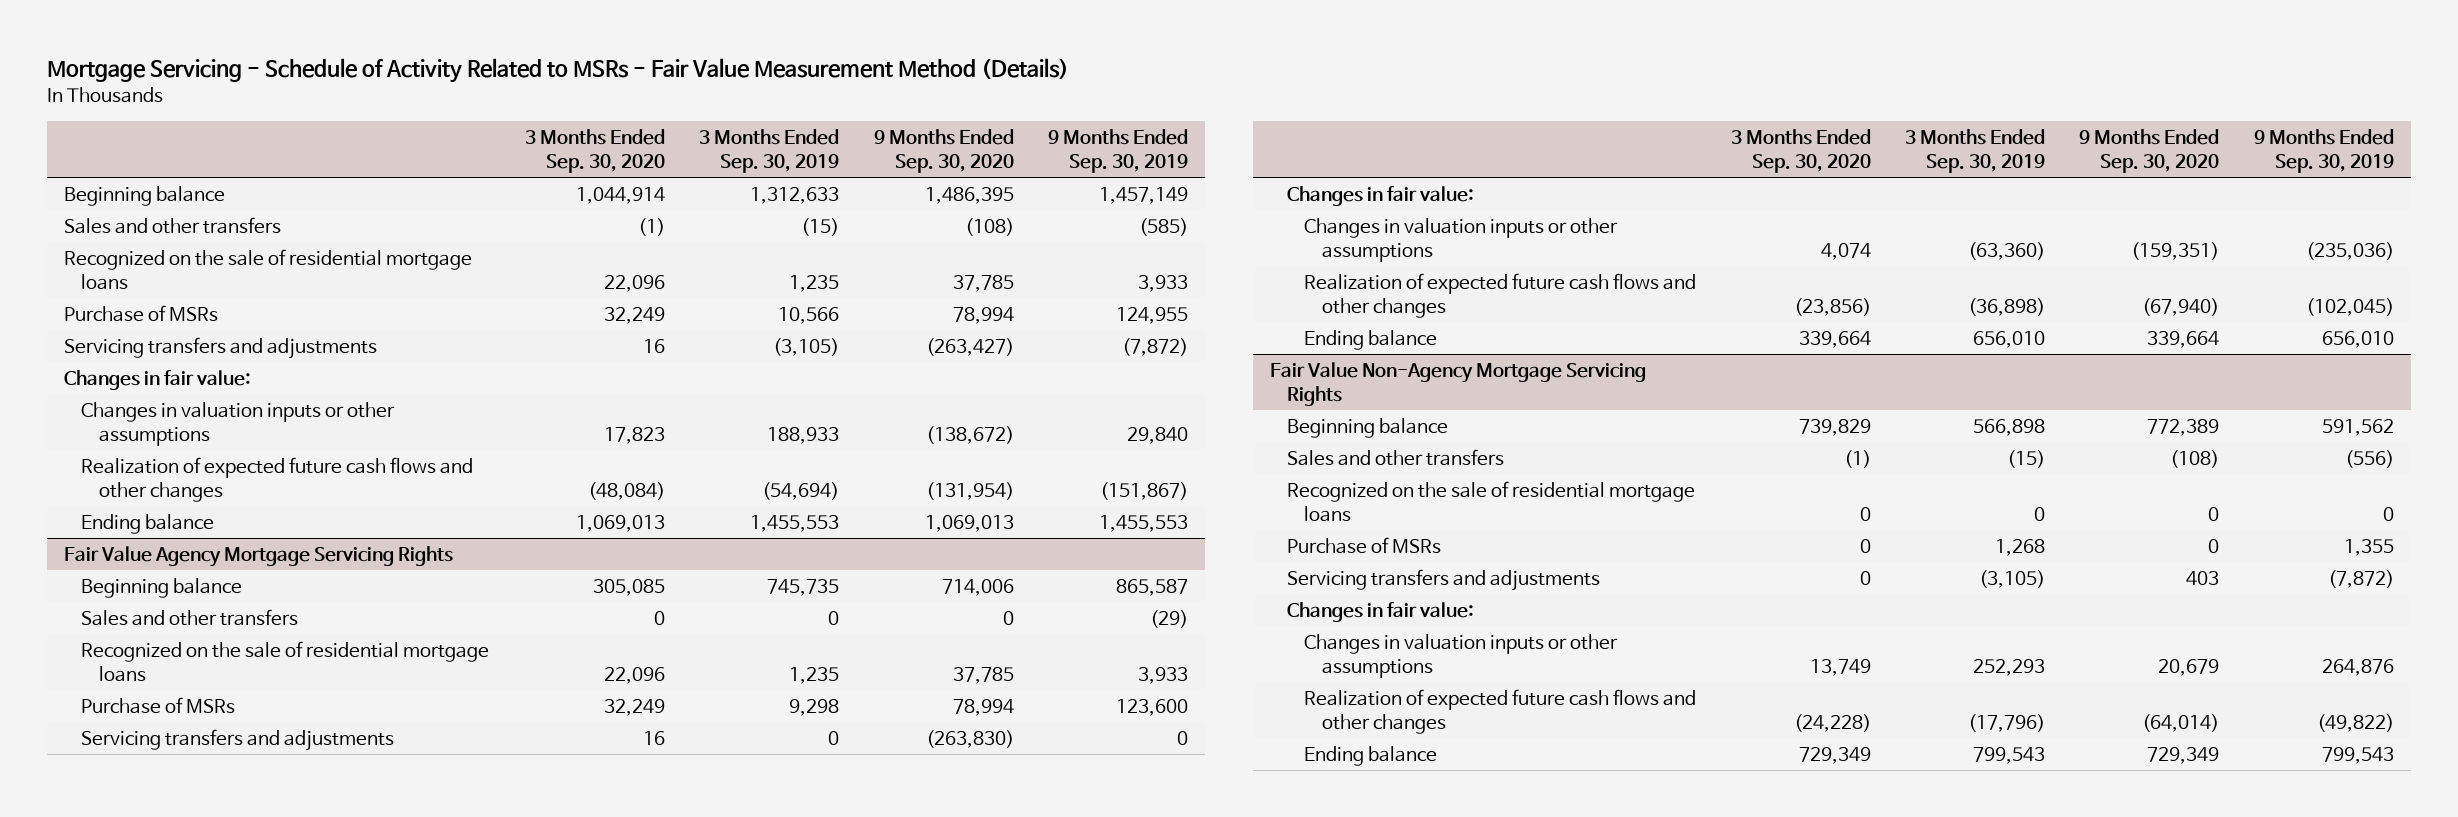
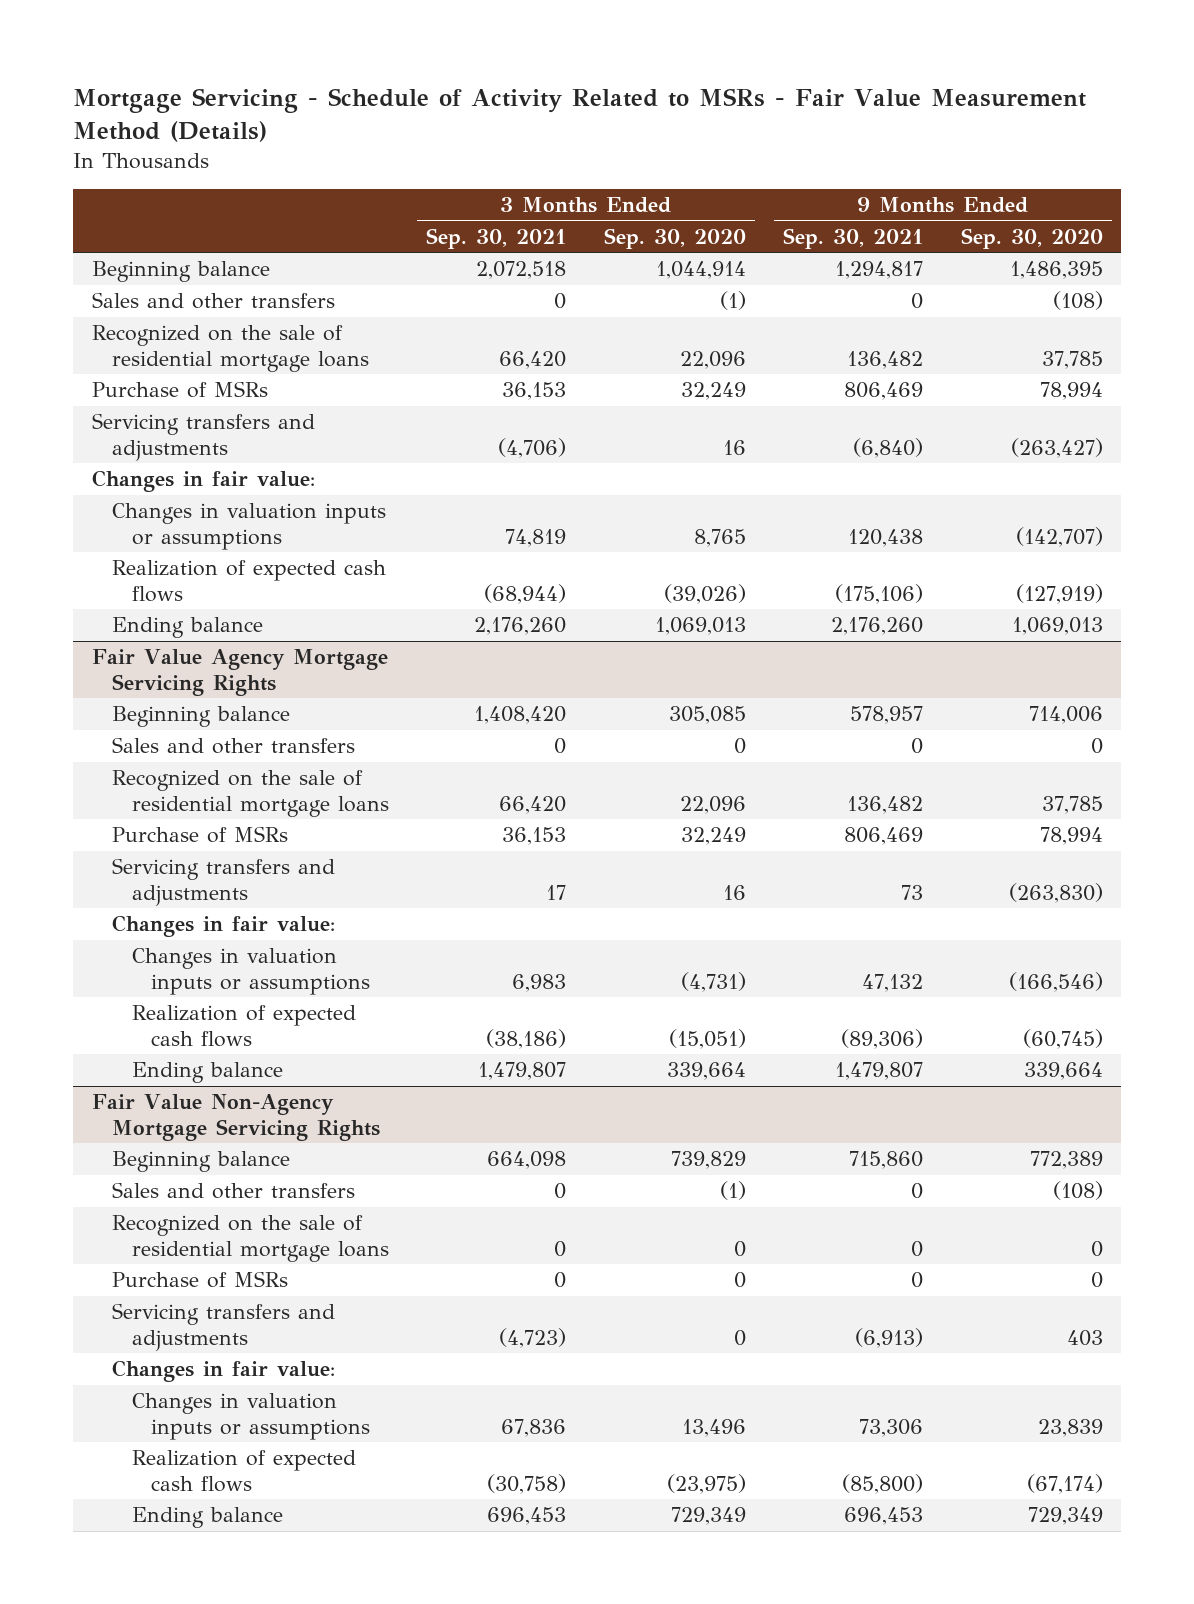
[699,128,840,174] 3 Months Ended Sep. 30, 2019 -> none
[1048,128,1189,174] 9 Months Ended Sep. 30, 2019 -> none
none -> [426,227,567,249] Sep. 30, 2021
none -> [783,227,924,249] Sep. 30, 2021
[81,401,396,447] Changes in valuation inputs or other assumptions -> [111,503,386,550] Changes in valuation inputs or assumptions
[604,427,666,445] 17,823 -> [693,528,746,547] 8,765
[925,426,1014,445] (138,672) -> [1015,526,1103,547] (142,707)
[81,456,474,503] Realization of expected future cash flows and other changes -> [111,560,386,602] Realization of expected cash flows
[588,482,666,501] (48,084) -> [663,583,746,604] (39,026)
[925,482,1014,501] (131,954) -> [1015,583,1103,604] (127,919)
[1304,217,1619,263] Changes in valuation inputs or other assumptions -> [131,948,371,995] Changes in valuation inputs or assumptions
[1820,243,1871,261] 4,074 -> [680,971,746,992] (4,731)
[2131,242,2220,261] (159,351) -> [1008,971,1103,992] (166,546)
[1304,272,1697,319] Realization of expected future cash flows and other changes -> [131,1005,356,1047] Realization of expected cash flows
[1793,298,1871,317] (23,856) -> [668,1028,746,1049] (15,051)
[2142,298,2220,317] (67,940) -> [1022,1028,1103,1049] (60,745)
[1304,633,1619,679] Changes in valuation inputs or other assumptions -> [131,1393,371,1440] Changes in valuation inputs or assumptions
[1809,659,1871,677] 13,749 -> [681,1418,746,1437] 13,496
[2158,659,2220,677] 20,679 -> [1037,1418,1103,1437] 23,839
[1304,688,1697,735] Realization of expected future cash flows and other changes -> [131,1450,356,1492] Realization of expected cash flows
[1793,714,1871,733] (24,228) -> [666,1473,746,1494] (23,975)
[2142,714,2220,733] (64,014) -> [1026,1473,1103,1494] (67,174)

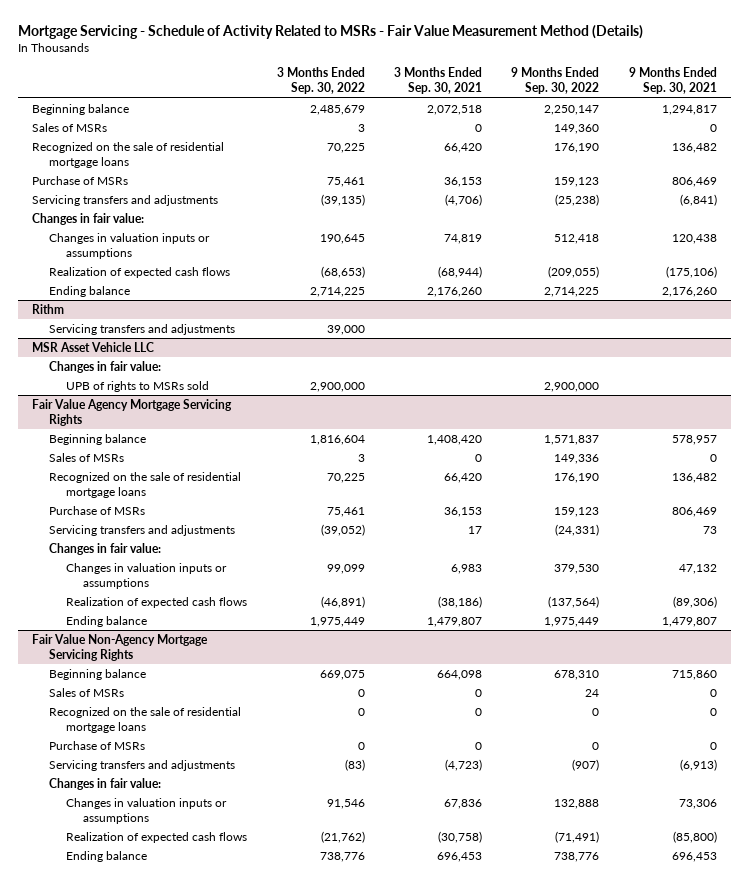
[603,227,746,249] Sep. 30, 2020 -> none
[960,227,1103,249] Sep. 30, 2020 -> none
none -> [276,67,365,95] 3 Months Ended Sep. 30, 2022
none -> [511,67,600,95] 9 Months Ended Sep. 30, 2022
[91,292,335,310] Sales and other transfers -> [32,122,108,132] Sales of MSRs
[853,437,924,458] (6,840) -> [679,193,717,206] (6,841)
none -> [32,303,65,314] Rithm
none -> [49,323,236,335] Servicing transfers and adjustments
none -> [32,341,155,352] MSR Asset Vehicle LLC
none -> [49,360,162,373] Changes in fair value:
none -> [66,380,210,392] UPB of rights to MSRs sold
[111,737,355,755] Sales and other transfers -> [49,452,125,462] Sales of MSRs
[111,1182,355,1200] Sales and other transfers -> [49,687,125,697] Sales of MSRs

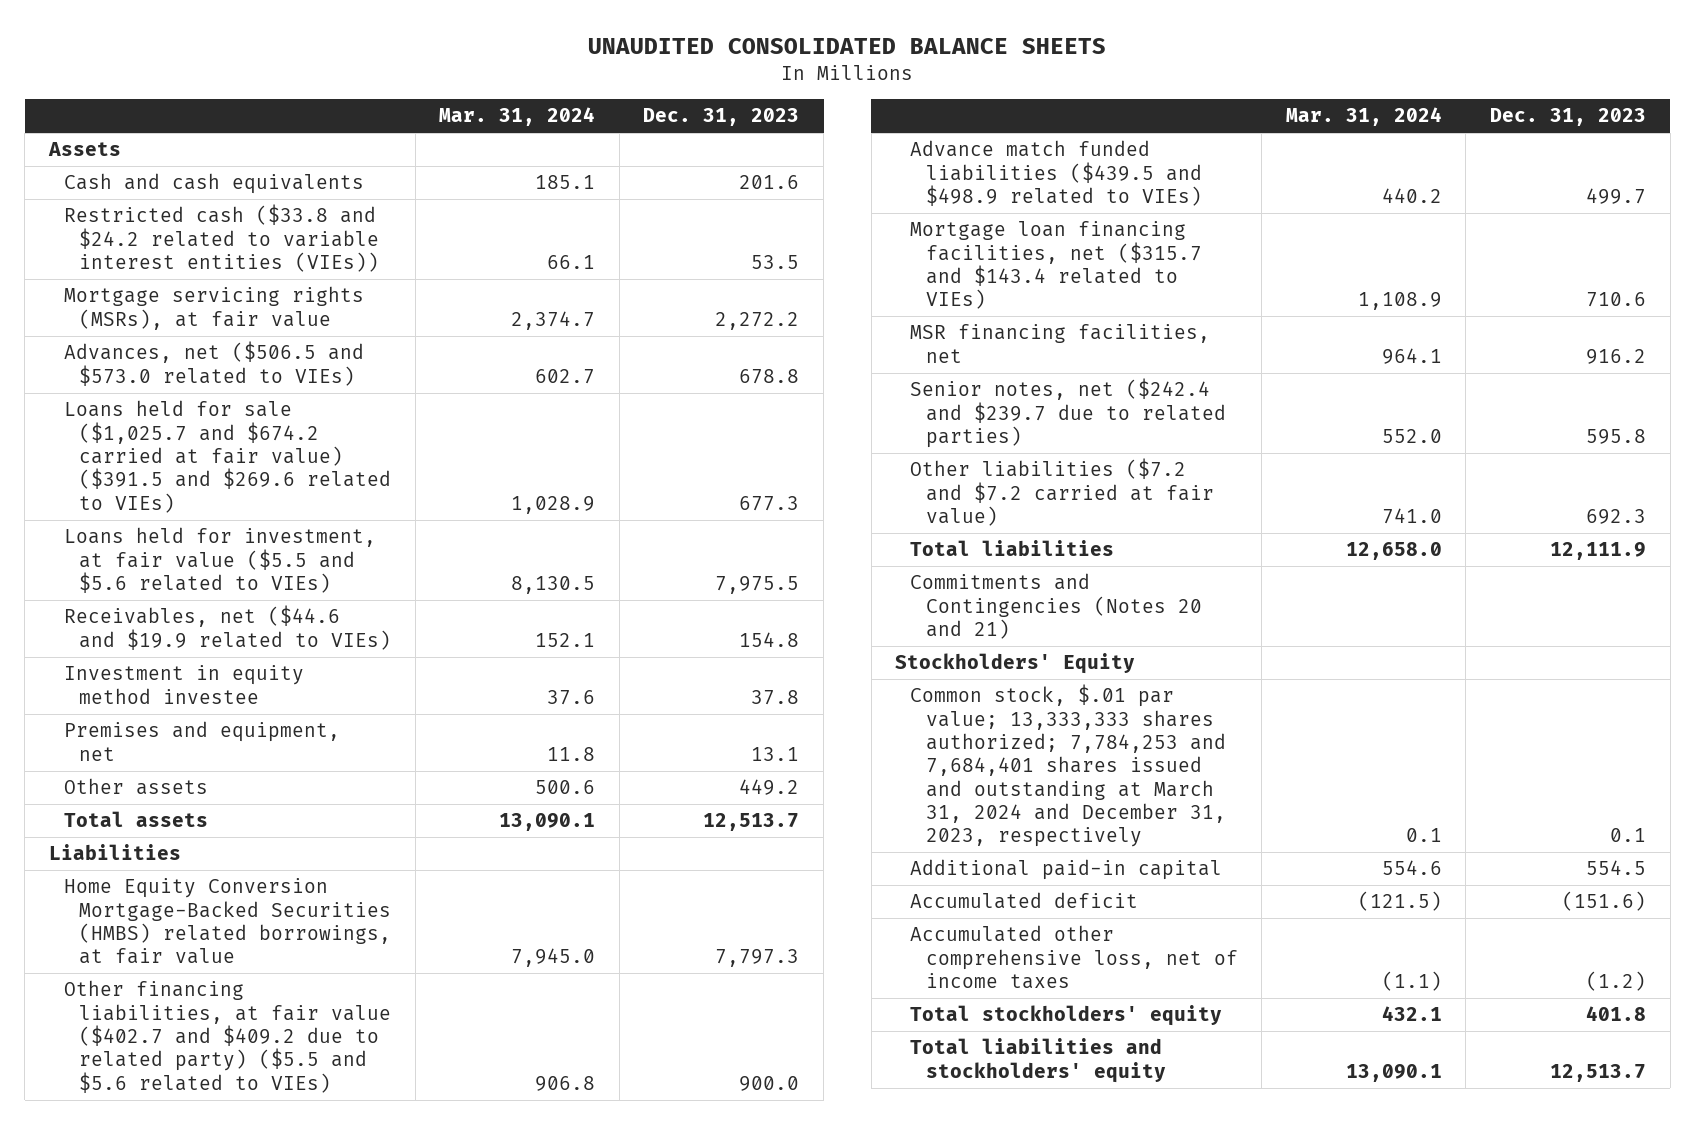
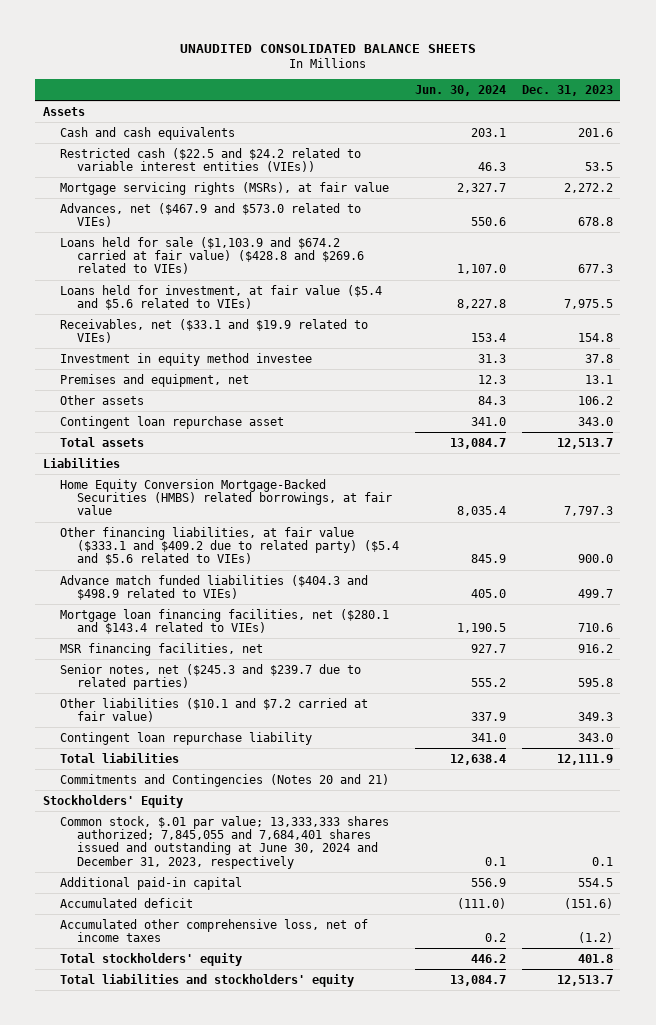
[439,107,596,127] Mar. 31, 2024 -> none
none -> [414,85,506,97] Jun. 30, 2024
[63,204,379,273] Restricted cash ($33.8 and $24.2 related to variable interest entities (VIEs)) -> [60,147,362,172] Restricted cash ($22.5 and $24.2 related to variable interest entities (VIEs))
[63,341,364,386] Advances, net ($506.5 and $573.0 related to VIEs) -> [60,202,362,227] Advances, net ($467.9 and $573.0 related to VIEs)
[63,400,391,513] Loans held for sale ($1,025.7 and $674.2 carried at fair value) ($391.5 and $269.6 related to VIEs) -> [60,236,365,275] Loans held for sale ($1,103.9 and $674.2 carried at fair value) ($428.8 and $269.6 related to VIEs)
[63,527,376,594] Loans held for investment, at fair value ($5.5 and $5.6 related to VIEs) -> [60,284,383,310] Loans held for investment, at fair value ($5.4 and $5.6 related to VIEs)
[63,605,391,650] Receivables, net ($44.6 and $19.9 related to VIEs) -> [60,318,369,343] Receivables, net ($33.1 and $19.9 related to VIEs)
[739,779,800,796] 449.2 -> [577,395,613,405] 106.2
none -> [60,415,285,429] Contingent loan repurchase asset
[63,980,391,1093] Other financing liabilities, at fair value ($402.7 and $409.2 due to related party) ($5.5 and $5.6 related to VIEs) -> [60,526,400,566] Other financing liabilities, at fair value ($333.1 and $409.2 due to related party) ($5.4 and $5.6 related to VIEs)
[910,140,1202,207] Advance match funded liabilities ($439.5 and $498.9 related to VIEs) -> [60,574,369,600] Advance match funded liabilities ($404.3 and $498.9 related to VIEs)
[910,221,1202,310] Mortgage loan financing facilities, net ($315.7 and $143.4 related to VIEs) -> [60,608,390,634] Mortgage loan financing facilities, net ($280.1 and $143.4 related to VIEs)
[910,378,1226,449] Senior notes, net ($242.4 and $239.7 due to related parties) -> [60,663,362,690] Senior notes, net ($245.3 and $239.7 due to related parties)
[910,458,1214,527] Other liabilities ($7.2 and $7.2 carried at fair value) -> [60,697,369,722] Other liabilities ($10.1 and $7.2 carried at fair value)
[1585,509,1646,525] 692.3 -> [577,711,613,721] 349.3
none -> [60,731,313,745] Contingent loan repurchase liability
[910,684,1226,848] Common stock, $.01 par value; 13,333,333 shares authorized; 7,784,253 and 7,684,401 shares issued and outstanding at March 31, 2024 and December 31, 2023, respectively -> [60,815,390,869] Common stock, $.01 par value; 13,333,333 shares authorized; 7,845,055 and 7,684,401 shares issued and outstanding at June 30, 2024 and December 31, 2023, respectively

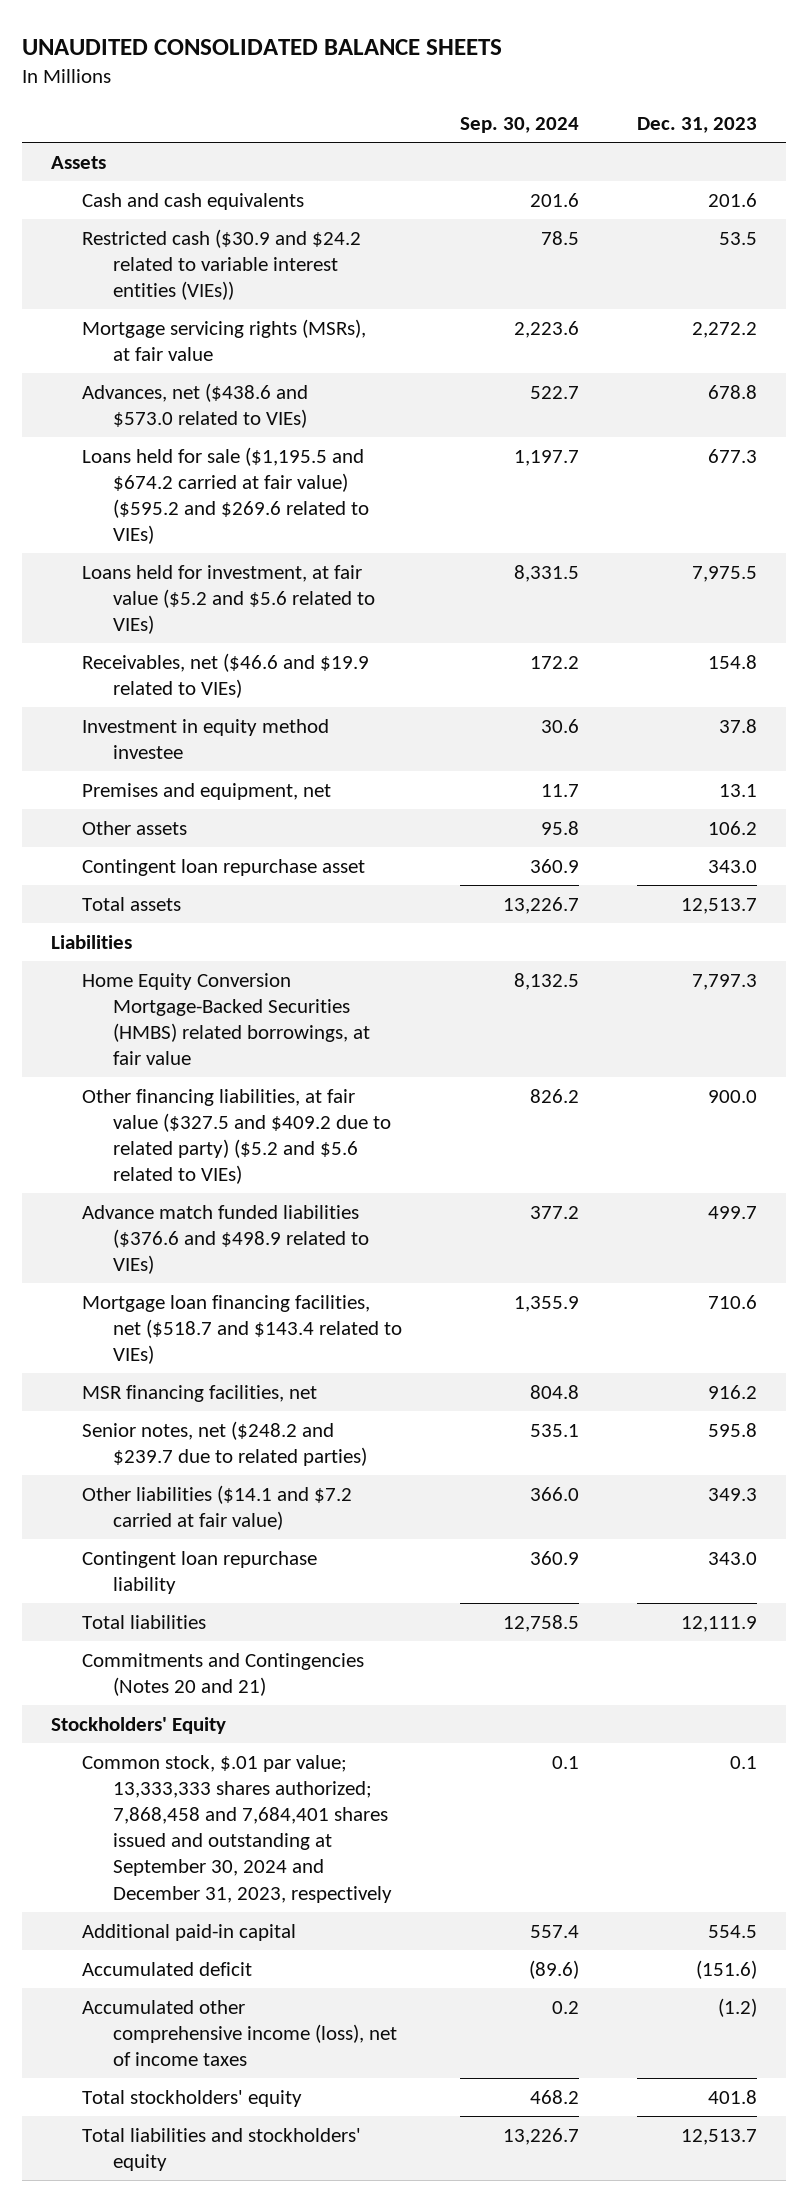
[414,85,506,97] Jun. 30, 2024 -> none
none -> [459,117,579,134] Sep. 30, 2024
[60,147,362,172] Restricted cash ($22.5 and $24.2 related to variable interest entities (VIEs)) -> [81,228,361,301] Restricted cash ($30.9 and $24.2 related to variable interest entities (VIEs))
[60,202,362,227] Advances, net ($467.9 and $573.0 related to VIEs) -> [81,382,308,428] Advances, net ($438.6 and $573.0 related to VIEs)
[60,236,365,275] Loans held for sale ($1,103.9 and $674.2 carried at fair value) ($428.8 and $269.6 related to VIEs) -> [81,446,369,545] Loans held for sale ($1,195.5 and $674.2 carried at fair value) ($595.2 and $269.6 related to VIEs)
[60,284,383,310] Loans held for investment, at fair value ($5.4 and $5.6 related to VIEs) -> [81,564,375,635] Loans held for investment, at fair value ($5.2 and $5.6 related to VIEs)
[60,318,369,343] Receivables, net ($33.1 and $19.9 related to VIEs) -> [81,652,369,698] Receivables, net ($46.6 and $19.9 related to VIEs)
[60,526,400,566] Other financing liabilities, at fair value ($333.1 and $409.2 due to related party) ($5.4 and $5.6 related to VIEs) -> [81,1088,391,1185] Other financing liabilities, at fair value ($327.5 and $409.2 due to related party) ($5.2 and $5.6 related to VIEs)
[60,574,369,600] Advance match funded liabilities ($404.3 and $498.9 related to VIEs) -> [81,1204,369,1275] Advance match funded liabilities ($376.6 and $498.9 related to VIEs)
[60,608,390,634] Mortgage loan financing facilities, net ($280.1 and $143.4 related to VIEs) -> [81,1294,402,1365] Mortgage loan financing facilities, net ($518.7 and $143.4 related to VIEs)
[60,663,362,690] Senior notes, net ($245.3 and $239.7 due to related parties) -> [81,1420,367,1466] Senior notes, net ($248.2 and $239.7 due to related parties)
[60,697,369,722] Other liabilities ($10.1 and $7.2 carried at fair value) -> [81,1484,352,1530] Other liabilities ($14.1 and $7.2 carried at fair value)
[60,815,390,869] Common stock, $.01 par value; 13,333,333 shares authorized; 7,845,055 and 7,684,401 shares issued and outstanding at June 30, 2024 and December 31, 2023, respectively -> [81,1754,392,1903] Common stock, $.01 par value; 13,333,333 shares authorized; 7,868,458 and 7,684,401 shares issued and outstanding at September 30, 2024 and December 31, 2023, respectively
[60,918,369,942] Accumulated other comprehensive loss, net of income taxes -> [81,1999,397,2067] Accumulated other comprehensive income (loss), net of income taxes

